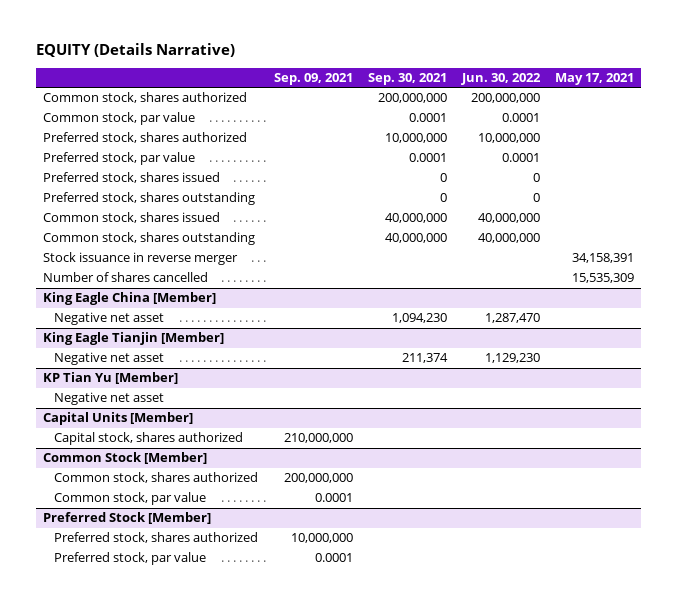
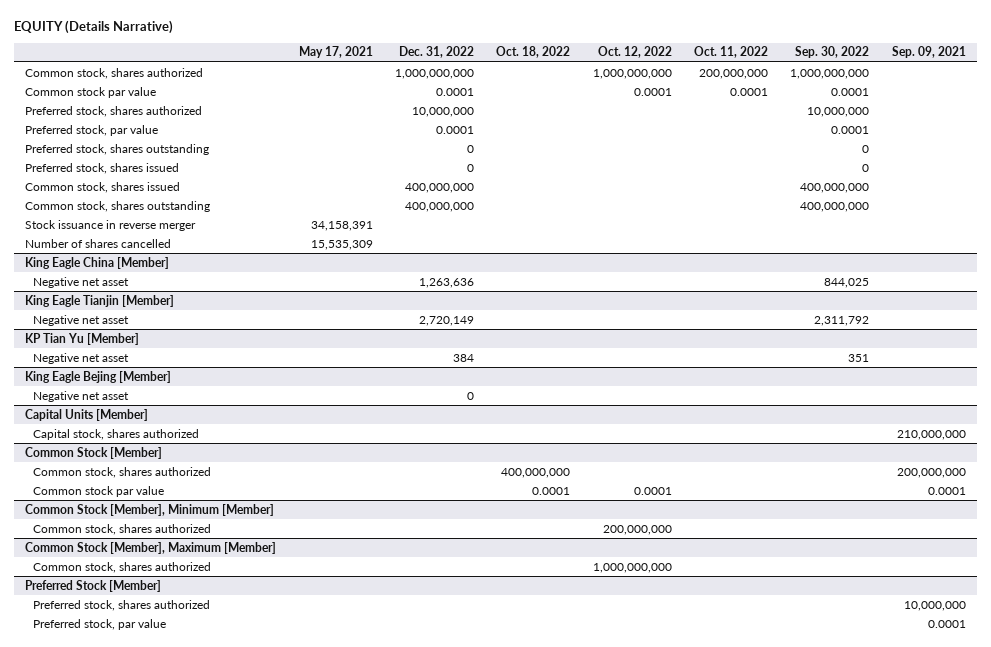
[367,72,447,85] Sep. 30, 2021 -> none
[460,72,541,85] Jun. 30, 2022 -> none
none -> [398,46,474,59] Dec. 31, 2022
none -> [496,46,571,59] Oct. 18, 2022
none -> [597,46,672,59] Oct. 12, 2022
none -> [693,46,768,59] Oct. 11, 2022
none -> [795,46,870,59] Sep. 30, 2022
[43,112,196,126] Common stock, par value -> [25,86,157,98] Common stock par value
[43,172,221,184] Preferred stock, shares issued -> [25,162,180,174] Preferred stock, shares issued
none -> [25,370,172,383] King Eagle Bejing [Member]
none -> [33,390,130,402] Negative net asset
[54,492,207,506] Common stock, par value -> [33,485,165,497] Common stock par value
none -> [25,503,275,516] Common Stock [Member], Minimum [Member]
none -> [33,523,212,535] Common stock, shares authorized
none -> [25,541,277,554] Common Stock [Member], Maximum [Member]
none -> [33,561,212,573] Common stock, shares authorized

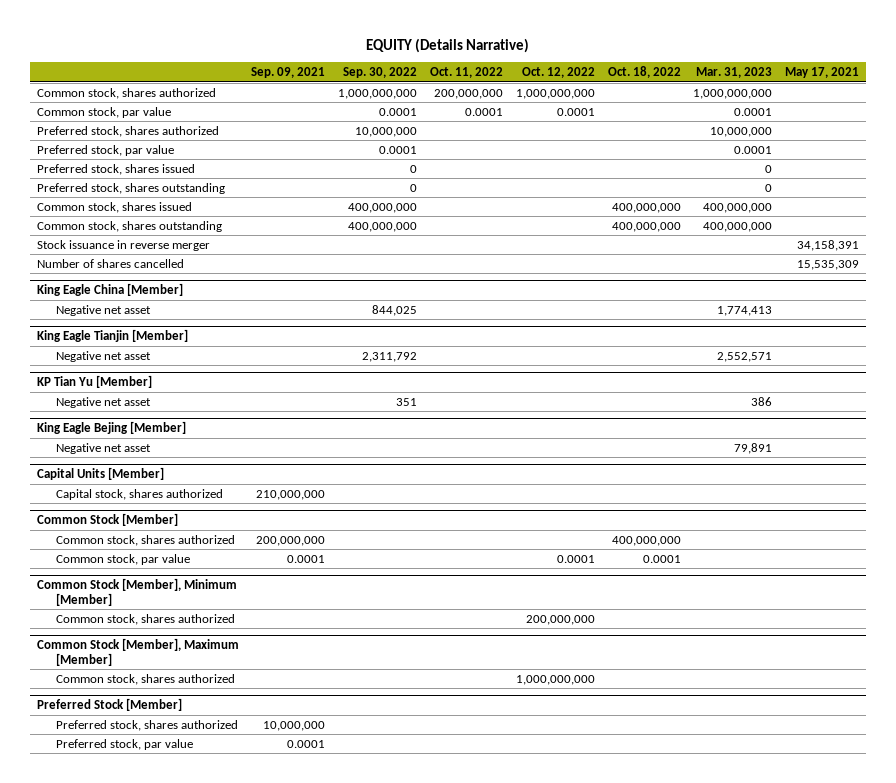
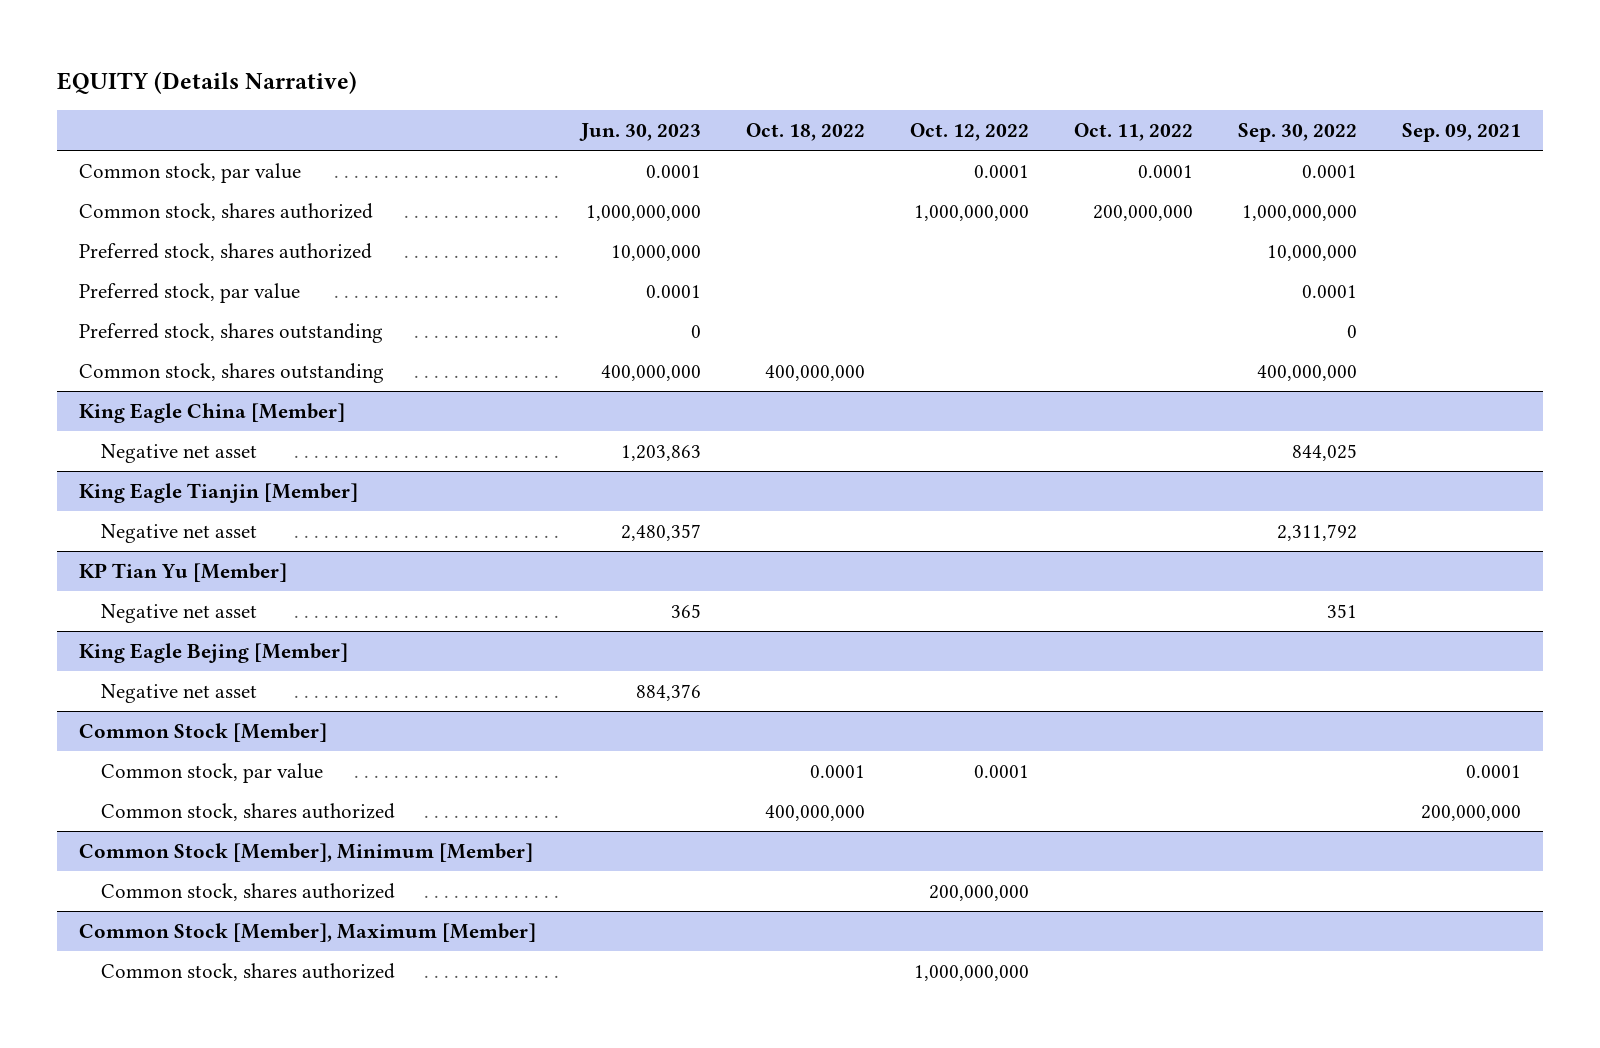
[696,67,773,79] Mar. 31, 2023 -> none
[785,67,860,79] May 17, 2021 -> none
none -> [579,123,702,142] Jun. 30, 2023
[36,87,216,99] Common stock, shares authorized -> [79,202,374,221] Common stock, shares authorized
[36,163,195,175] Preferred stock, shares issued -> none
[36,201,192,213] Common stock, shares issued -> none
[36,239,210,251] Stock issuance in reverse merger -> none
[36,258,184,268] Number of shares cancelled -> none
[36,467,164,481] Capital Units [Member] -> none
[56,488,224,500] Capital stock, shares authorized -> none
[56,534,236,546] Common stock, shares authorized -> [101,802,396,821] Common stock, shares authorized
[36,698,182,712] Preferred Stock [Member] -> none
[56,719,239,731] Preferred stock, shares authorized -> none
[56,738,194,750] Preferred stock, par value -> none

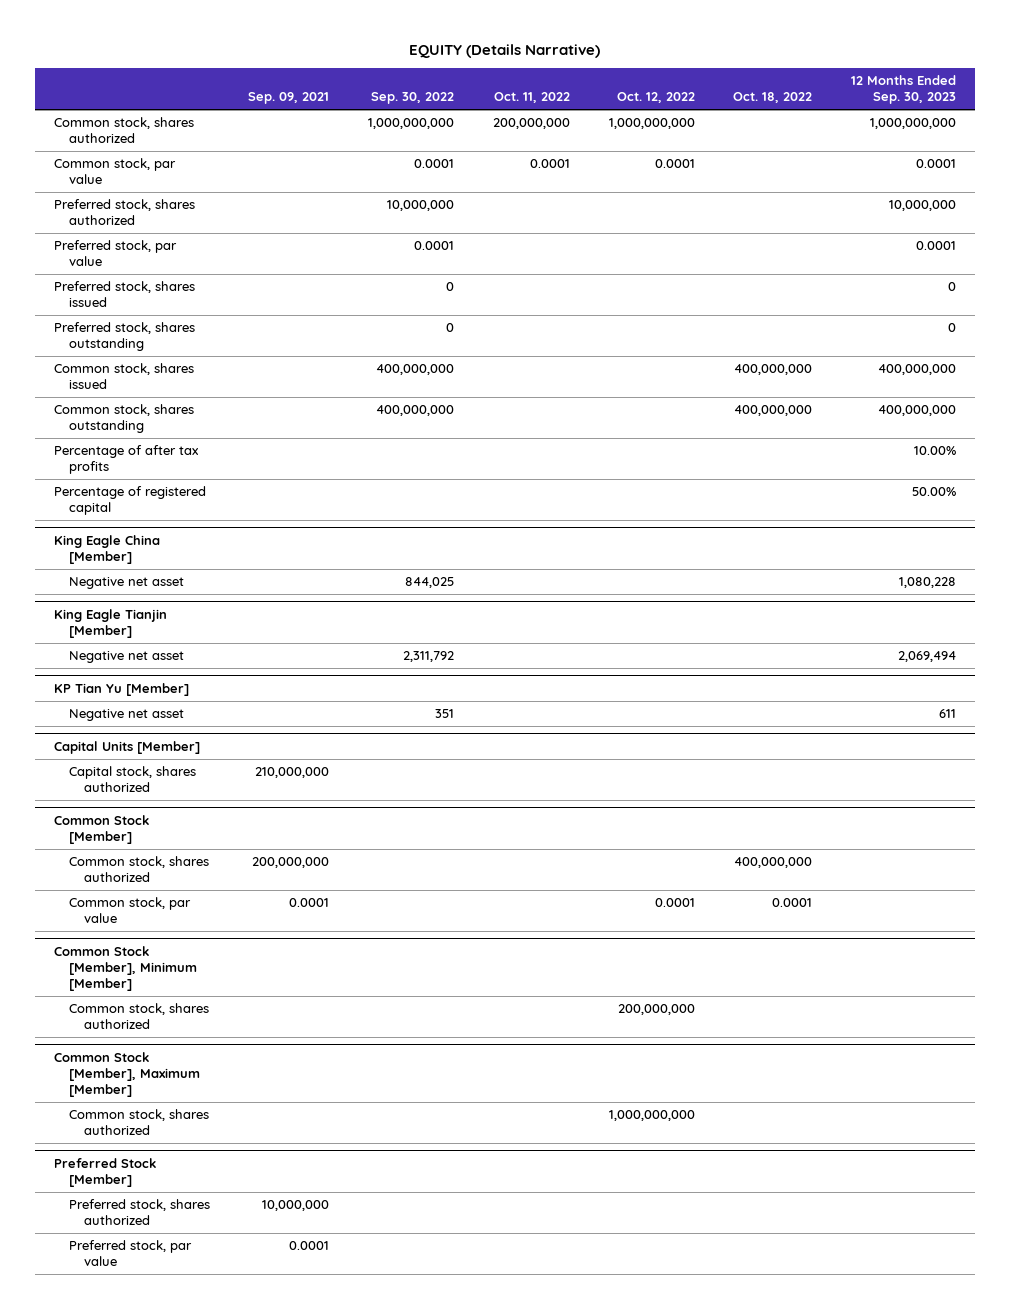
[579,123,702,142] Jun. 30, 2023 -> none
none -> [850,75,956,105] 12 Months Ended Sep. 30, 2023
[79,162,302,183] Common stock, par value -> [53,158,176,185] Common stock, par value
none -> [53,281,195,308] Preferred stock, shares issued
none -> [53,363,194,390] Common stock, shares issued
none -> [53,445,199,475] Percentage of after tax profits
none -> [53,486,206,516] Percentage of registered capital
[79,642,349,663] King Eagle Bejing [Member] -> none
[101,683,258,703] Negative net asset -> none
none -> [53,741,200,755] Capital Units [Member]
none -> [68,766,196,793] Capital stock, shares authorized
[101,762,324,783] Common stock, par value -> [68,897,191,924] Common stock, par value
none -> [53,1158,156,1187] Preferred Stock [Member]
none -> [68,1199,210,1226] Preferred stock, shares authorized
none -> [68,1240,192,1267] Preferred stock, par value

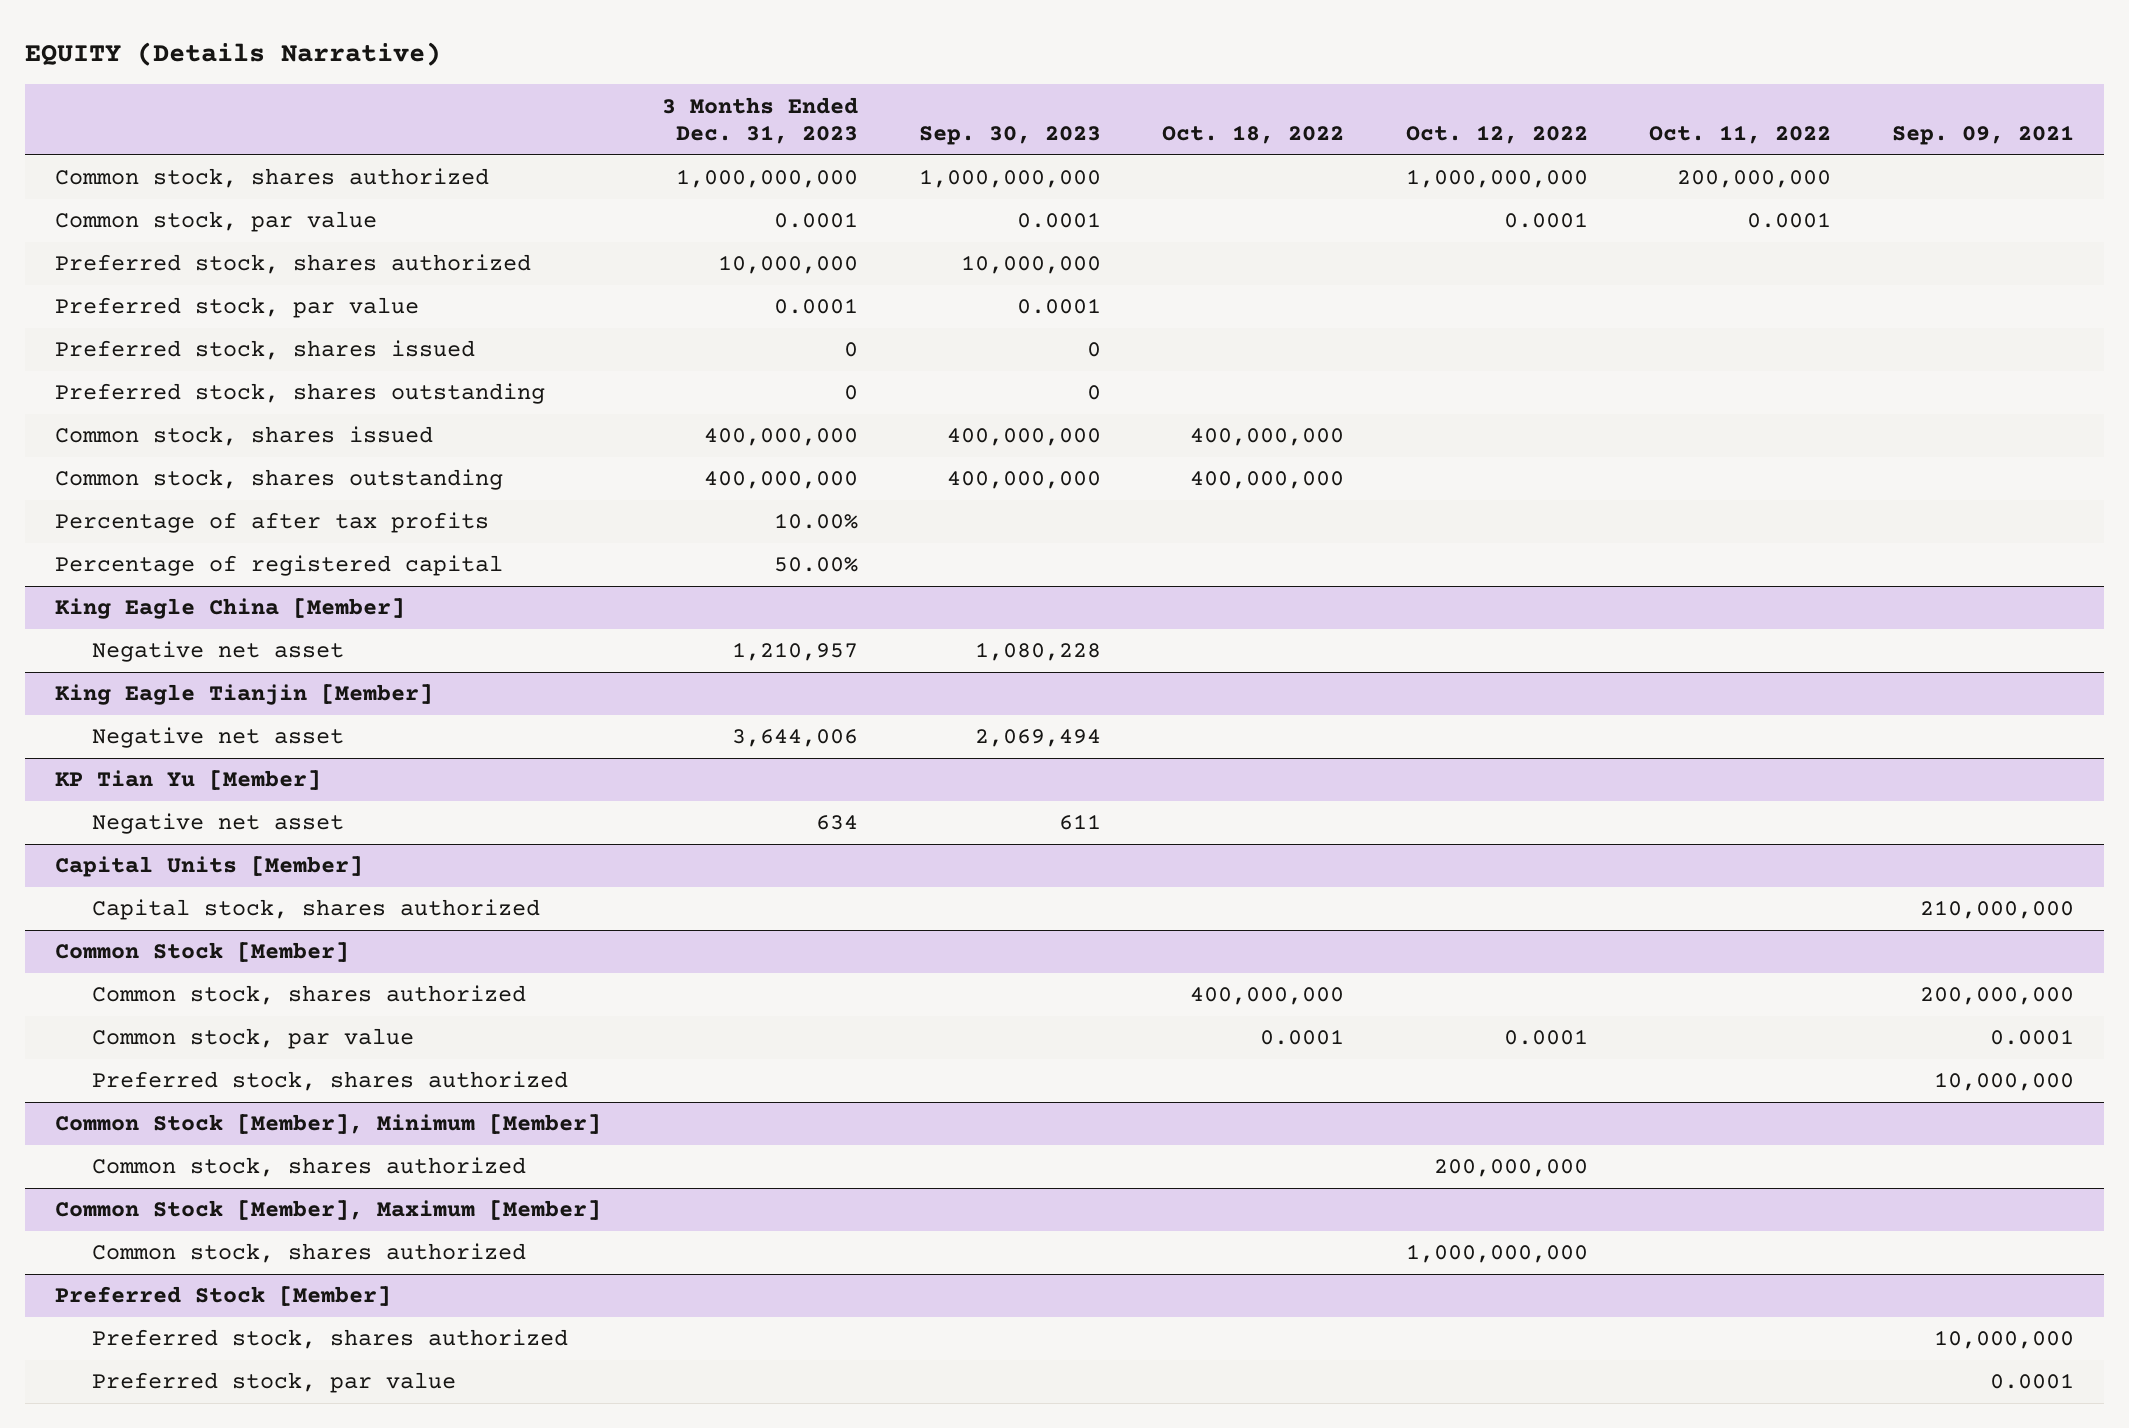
[371,92,455,105] Sep. 30, 2022 -> none
[850,75,956,105] 12 Months Ended Sep. 30, 2023 -> none
none -> [662,96,859,144] 3 Months Ended Dec. 31, 2023
none -> [919,125,1102,145] Sep. 30, 2023
none -> [92,1071,569,1092] Preferred stock, shares authorized

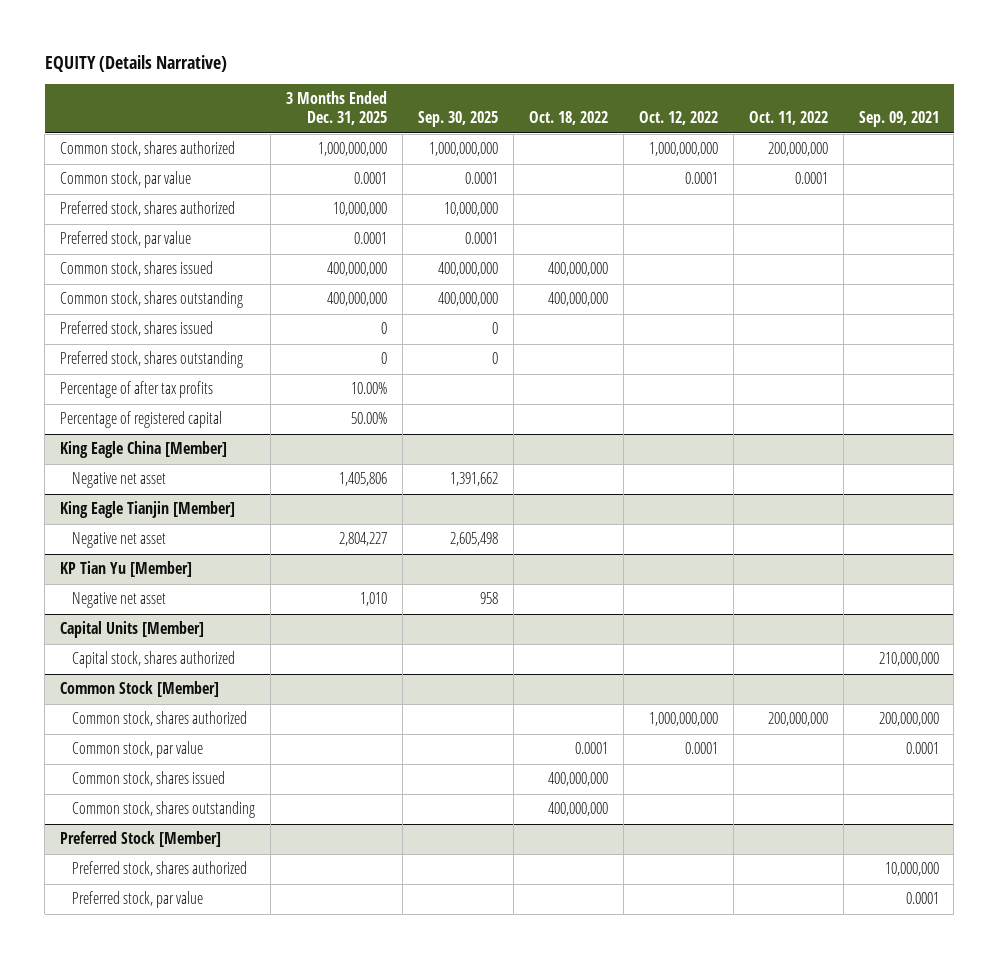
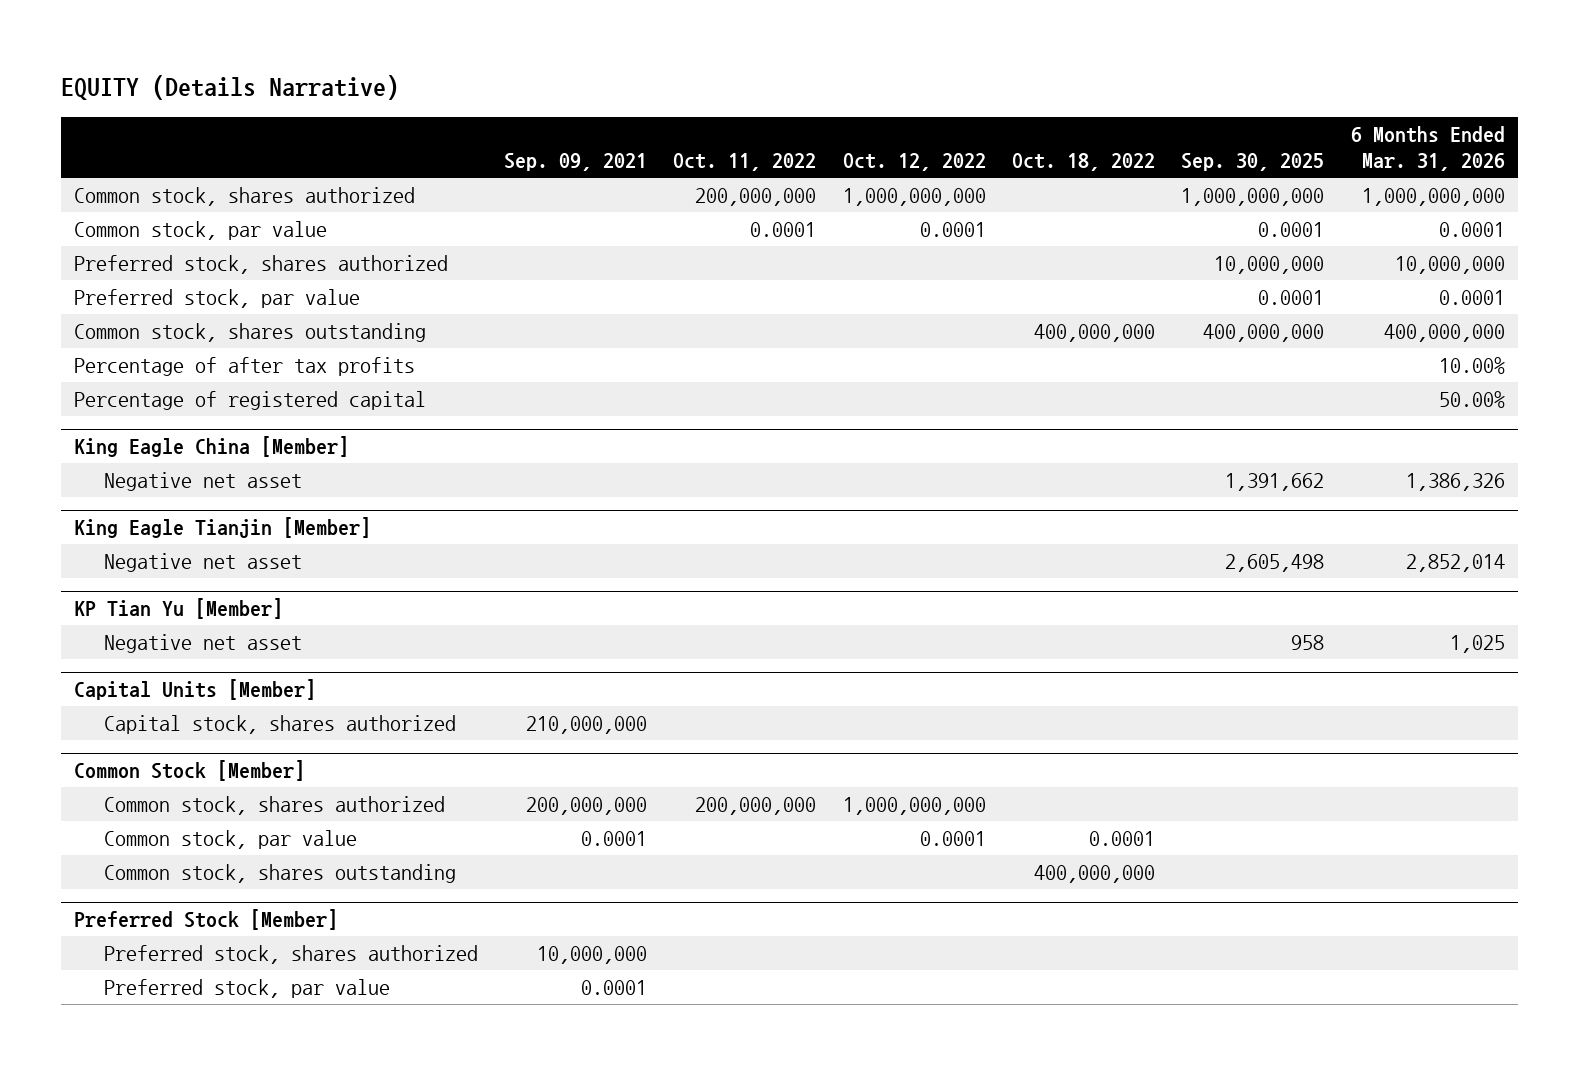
[286,91,388,126] 3 Months Ended Dec. 31, 2025 -> none
none -> [1350,126,1505,172] 6 Months Ended Mar. 31, 2026
[60,261,214,277] Common stock, shares issued -> none
[60,321,214,337] Preferred stock, shares issued -> none
[60,351,244,369] Preferred stock, shares outstanding -> none
[72,771,226,787] Common stock, shares issued -> none

